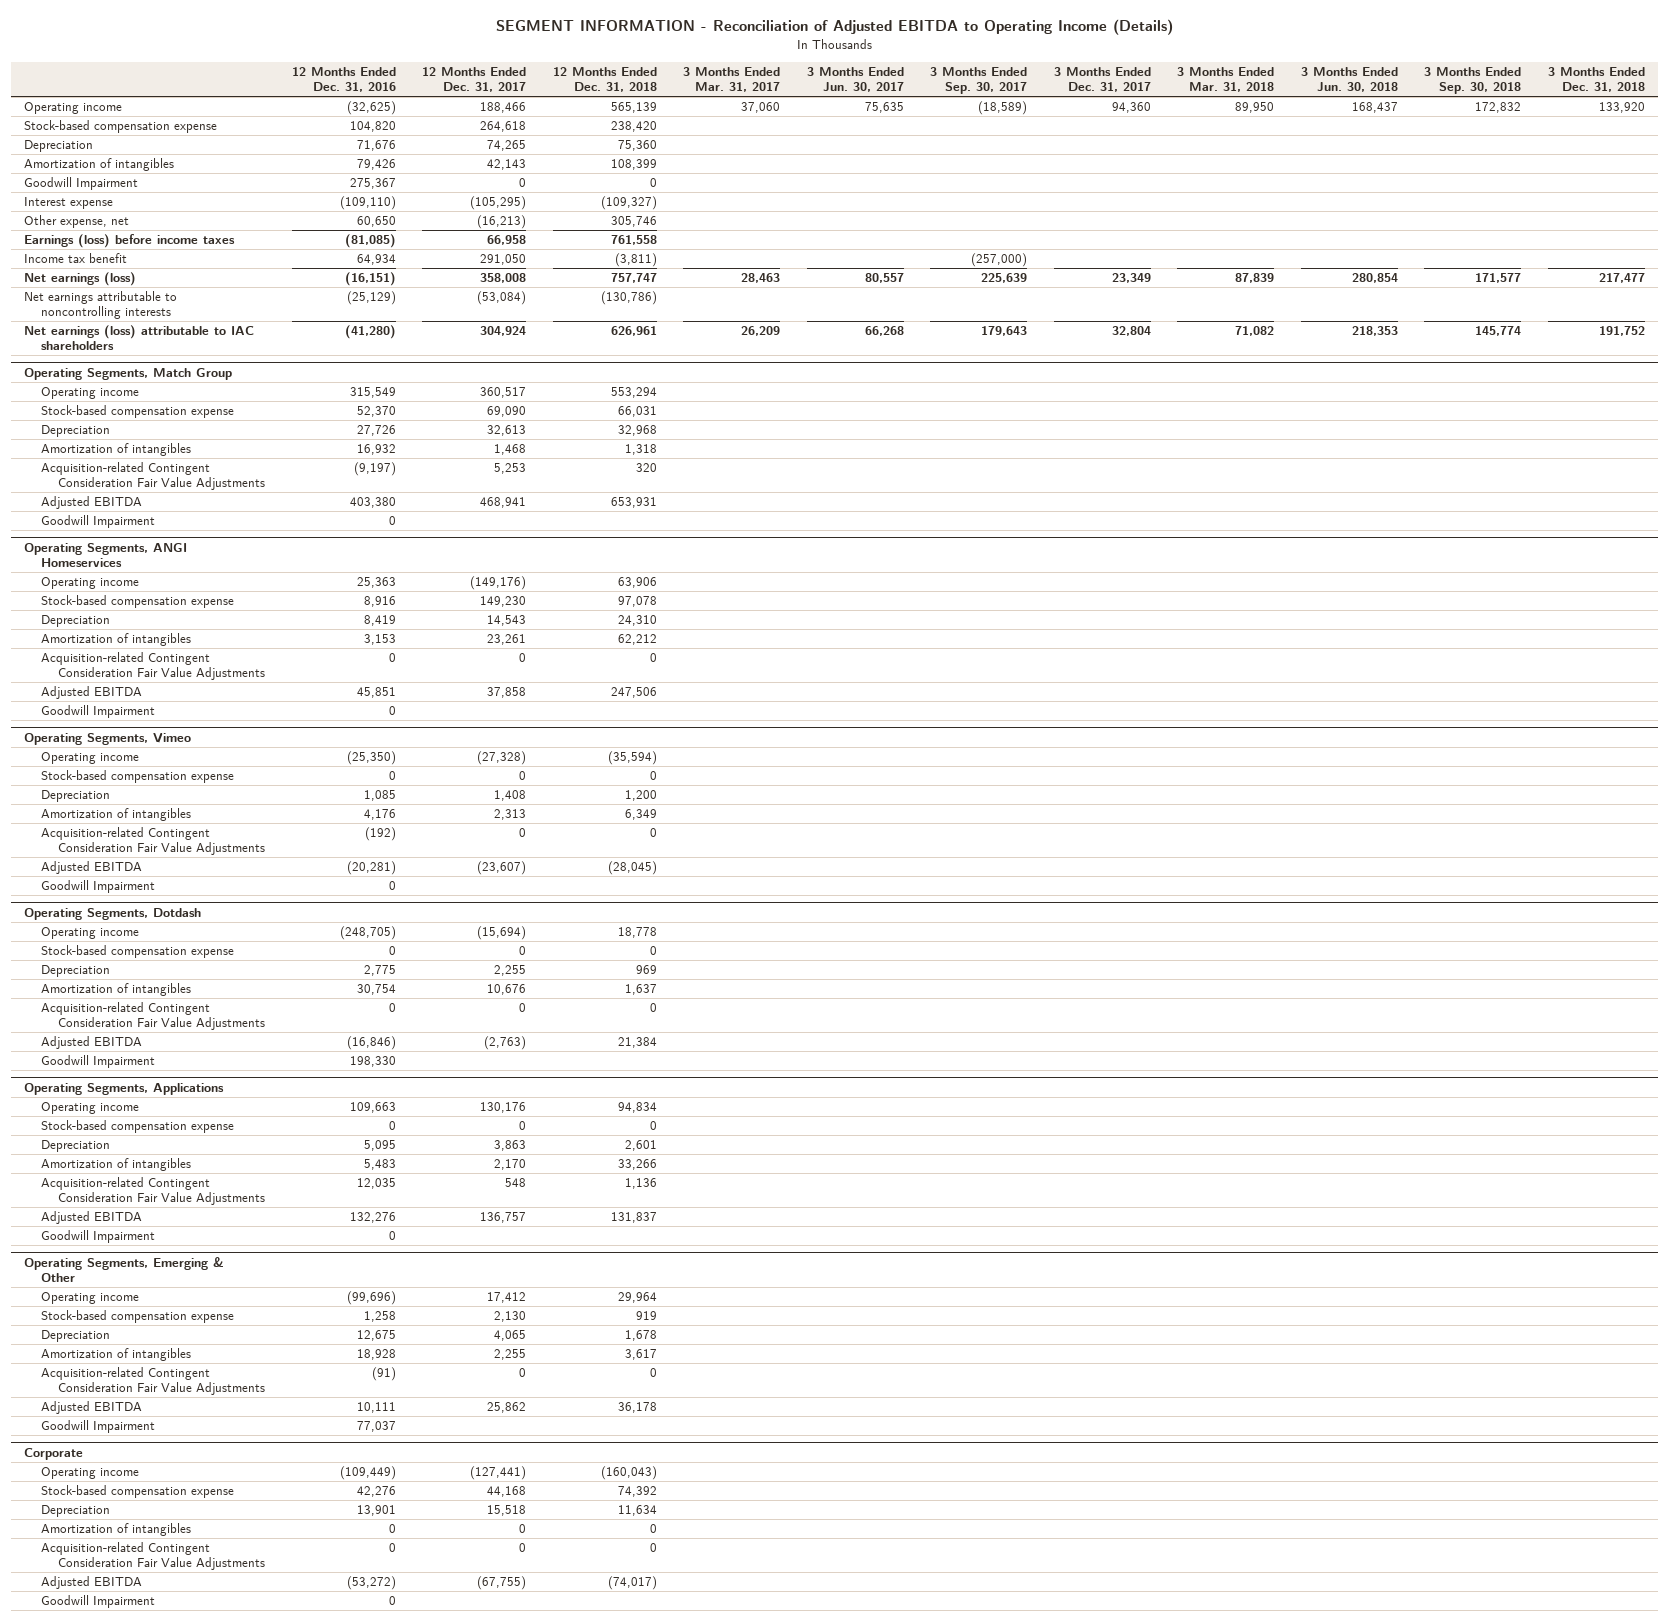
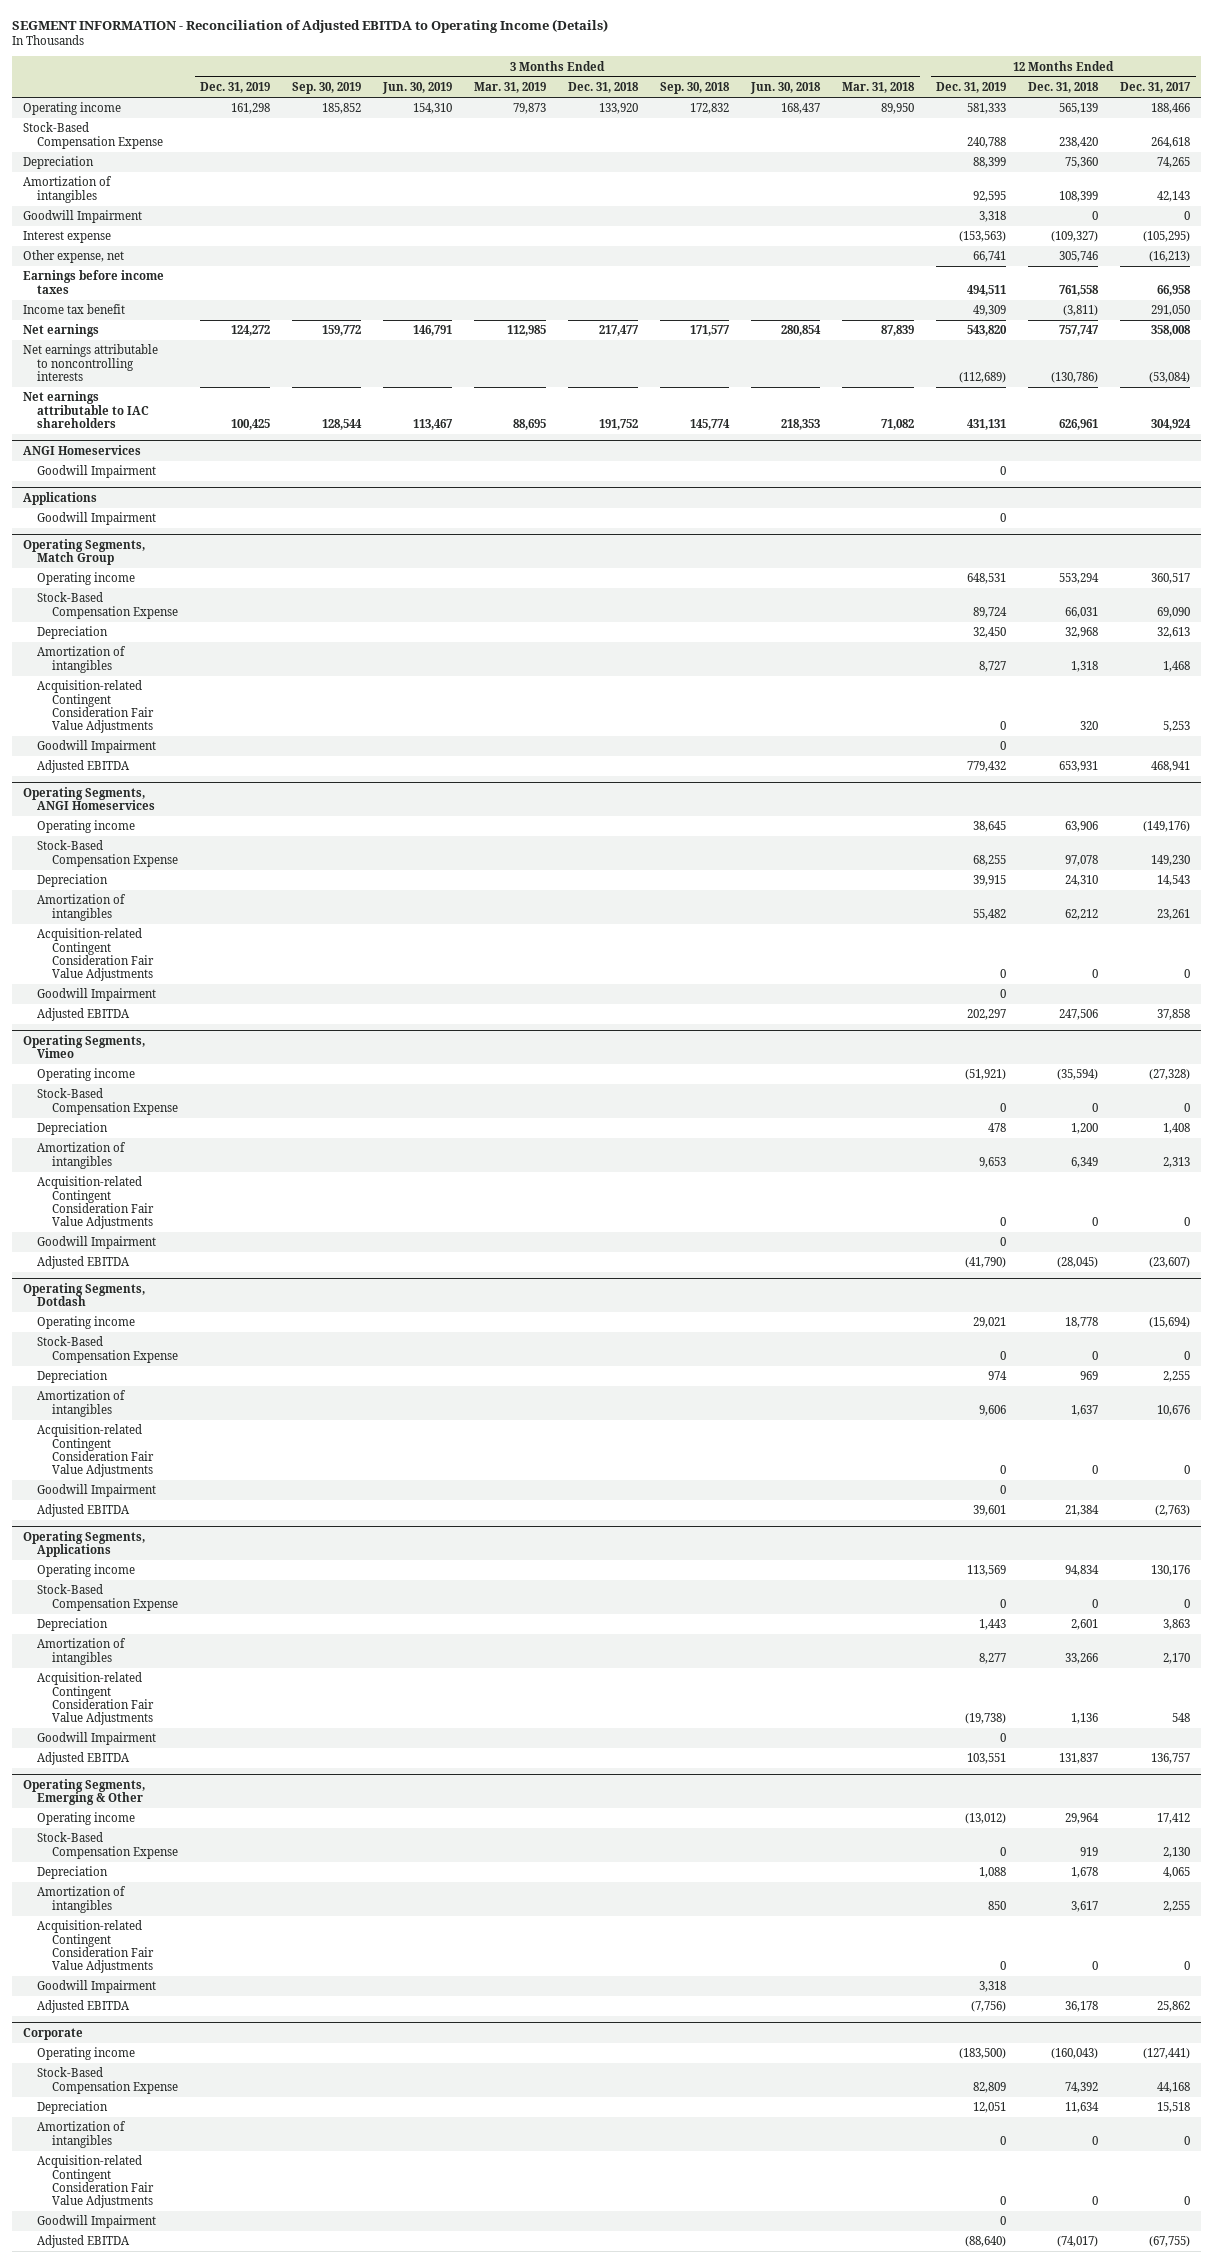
[291,66,396,92] 12 Months Ended Dec. 31, 2016 -> none
[683,66,781,92] 3 Months Ended Mar. 31, 2017 -> none
[806,66,904,92] 3 Months Ended Jun. 30, 2017 -> none
[930,66,1028,94] 3 Months Ended Sep. 30, 2017 -> none
[1053,66,1151,92] 3 Months Ended Dec. 31, 2017 -> none
none -> [200,82,271,94] Dec. 31, 2019
none -> [292,82,362,95] Sep. 30, 2019
none -> [382,82,453,95] Jun. 30, 2019
none -> [474,82,547,94] Mar. 31, 2019
none -> [936,82,1007,94] Dec. 31, 2019
[24,120,218,134] Stock-based compensation expense -> [22,122,164,149] Stock-Based Compensation Expense
[24,234,236,249] Earnings (loss) before income taxes -> [22,270,164,294] Earnings before income taxes
[24,272,137,287] Net earnings (loss) -> [22,324,99,338] Net earnings
[24,325,255,351] Net earnings (loss) attributable to IAC shareholders -> [22,391,150,429] Net earnings attributable to IAC shareholders
none -> [22,444,141,455] ANGI Homeservices
none -> [37,465,157,479] Goodwill Impairment
none -> [22,491,97,505] Applications
none -> [37,512,157,526] Goodwill Impairment
[41,405,235,419] Stock-based compensation expense -> [37,592,179,619] Stock-Based Compensation Expense
[41,496,143,510] Adjusted EBITDA -> [37,760,131,774] Adjusted EBITDA
[41,595,235,609] Stock-based compensation expense -> [37,840,179,867] Stock-Based Compensation Expense
[41,686,143,700] Adjusted EBITDA -> [37,1008,131,1022] Adjusted EBITDA
[41,770,235,784] Stock-based compensation expense -> [37,1088,179,1115] Stock-Based Compensation Expense
[41,861,143,875] Adjusted EBITDA -> [37,1256,131,1270] Adjusted EBITDA
[41,945,235,959] Stock-based compensation expense -> [37,1336,179,1363] Stock-Based Compensation Expense
[41,1036,143,1050] Adjusted EBITDA -> [37,1504,131,1518] Adjusted EBITDA
[41,1120,235,1134] Stock-based compensation expense -> [37,1584,179,1611] Stock-Based Compensation Expense
[41,1211,143,1225] Adjusted EBITDA -> [37,1752,131,1766] Adjusted EBITDA
[41,1310,235,1324] Stock-based compensation expense -> [37,1832,179,1859] Stock-Based Compensation Expense
[41,1401,143,1415] Adjusted EBITDA -> [37,2000,131,2014] Adjusted EBITDA
[41,1485,235,1499] Stock-based compensation expense -> [37,2067,179,2094] Stock-Based Compensation Expense
[41,1576,143,1590] Adjusted EBITDA -> [37,2235,131,2249] Adjusted EBITDA

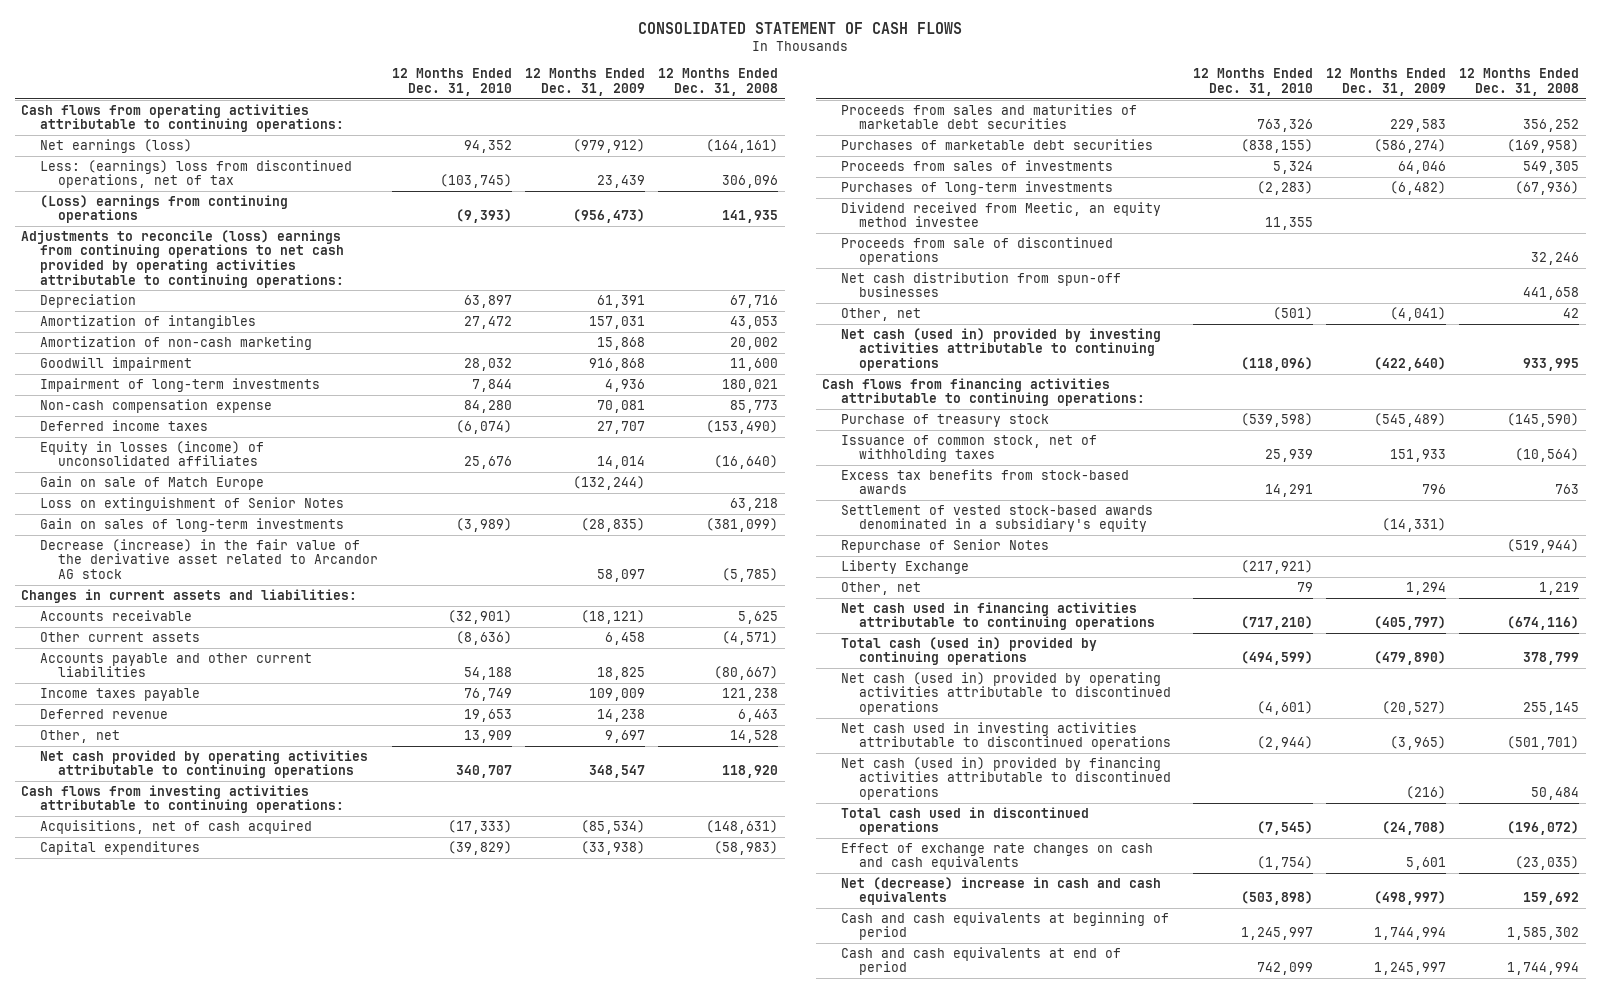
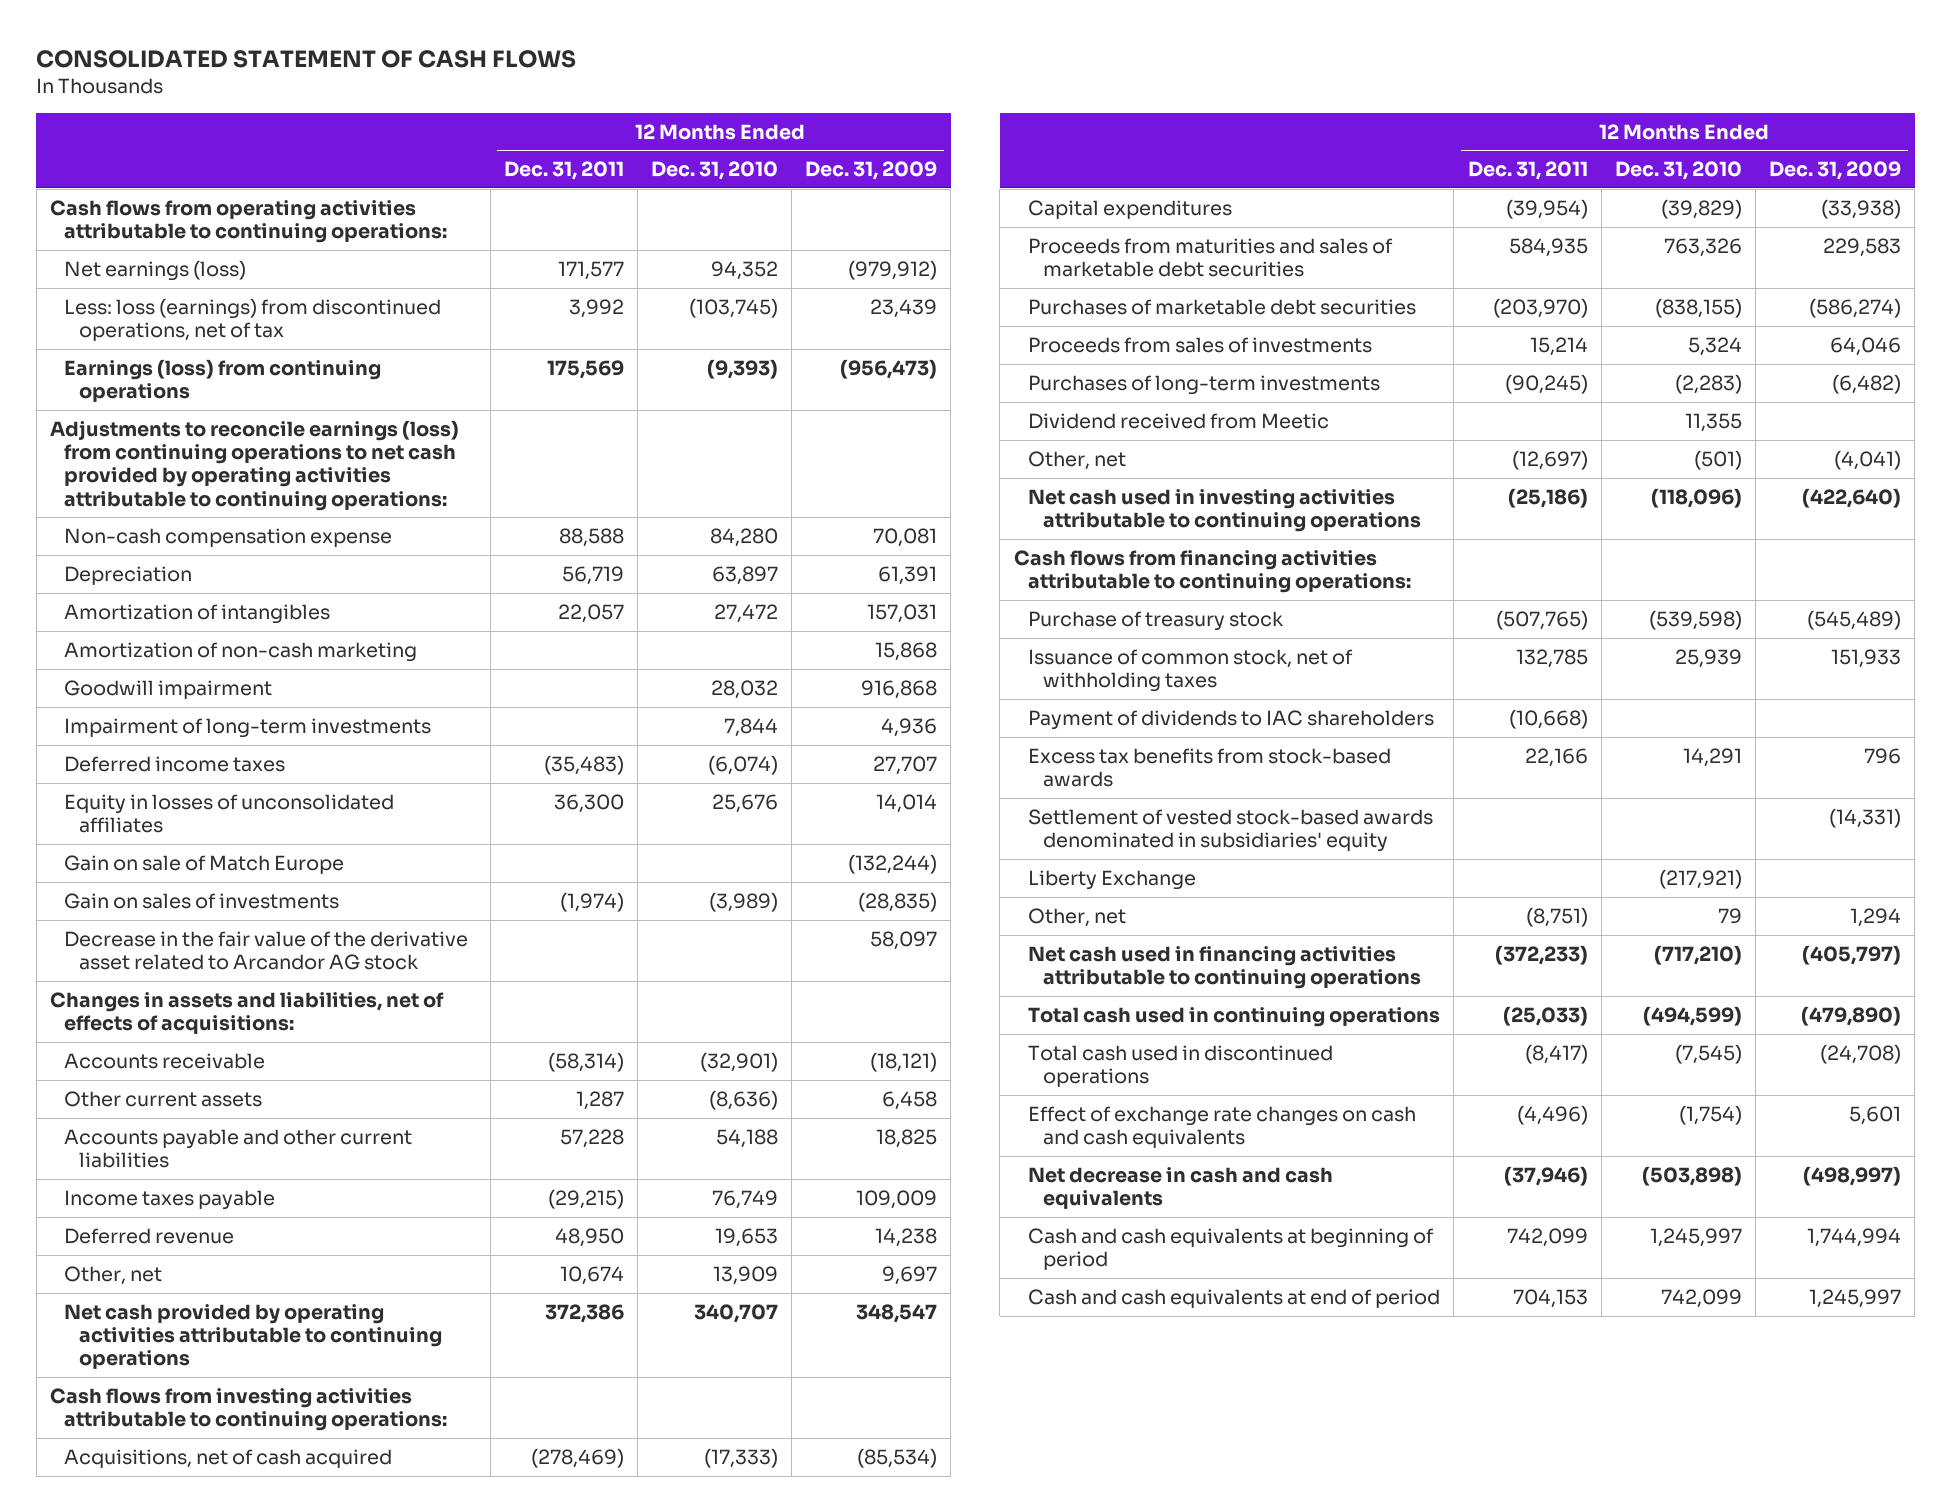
[658,68,779,96] 12 Months Ended Dec. 31, 2008 -> none
none -> [503,161,624,181] Dec. 31, 2011
[39,159,352,189] Less: (earnings) loss from discontinued operations, net of tax -> [64,297,442,342] Less: loss (earnings) from discontinued operations, net of tax
[39,194,288,224] (Loss) earnings from continuing operations -> [64,358,382,403] Earnings (loss) from continuing operations
[21,229,344,288] Adjustments to reconcile (loss) earnings from continuing operations to net cash provided by operating activities attributable to continuing operations: -> [49,419,459,511] Adjustments to reconcile earnings (loss) from continuing operations to net cash provided by operating activities attributable to continuing operations:
[39,398,272,413] Non-cash compensation expense -> [64,527,393,547] Non-cash compensation expense
[39,440,264,467] Equity in losses (income) of unconsolidated affiliates -> [64,793,395,834] Equity in losses of unconsolidated affiliates
[39,496,344,511] Loss on extinguishment of Senior Notes -> none
[39,517,344,532] Gain on sales of long-term investments -> [64,892,340,909] Gain on sales of investments
[39,538,379,580] Decrease (increase) in the fair value of the derivative asset related to Arcandor AG stock -> [64,930,469,971] Decrease in the fair value of the derivative asset related to Arcandor AG stock
[21,588,358,603] Changes in current assets and liabilities: -> [49,991,444,1035] Changes in assets and liabilities, net of effects of acquisitions:
[840,103,1137,130] Proceeds from sales and maturities of marketable debt securities -> [1028,237,1394,278] Proceeds from maturities and sales of marketable debt securities
[840,236,1113,266] Proceeds from sale of discontinued operations -> none
[840,271,1121,298] Net cash distribution from spun-off businesses -> none
[840,201,1161,228] Dividend received from Meetic, an equity method investee -> [1028,412,1330,429] Dividend received from Meetic
[840,327,1161,372] Net cash (used in) provided by investing activities attributable to continuing operations -> [1028,488,1422,533] Net cash used in investing activities attributable to continuing operations
none -> [1028,709,1435,730] Payment of dividends to IAC shareholders
[840,538,1049,553] Repurchase of Senior Notes -> none
[840,504,1153,533] Settlement of vested stock-based awards denominated in a subsidiary's equity -> [1028,808,1434,853] Settlement of vested stock-based awards denominated in subsidiaries' equity
[840,671,1172,716] Net cash (used in) provided by operating activities attributable to discontinued operations -> none
[840,721,1172,751] Net cash used in investing activities attributable to discontinued operations -> none
[840,756,1172,801] Net cash (used in) provided by financing activities attributable to discontinued operations -> none
[840,636,1097,666] Total cash (used in) provided by continuing operations -> [1028,1006,1441,1027] Total cash used in continuing operations
[840,876,1161,906] Net (decrease) increase in cash and cash equivalents -> [1028,1166,1334,1210] Net decrease in cash and cash equivalents

